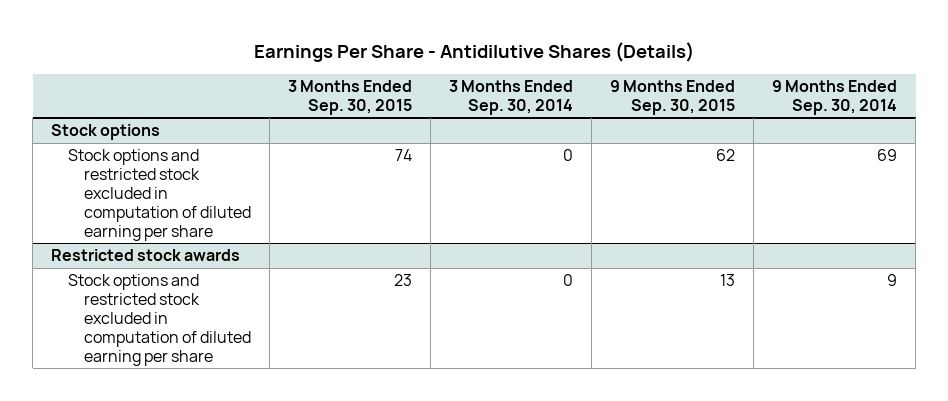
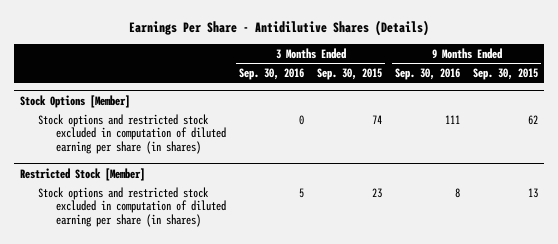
[449,79,574,115] 3 Months Ended Sep. 30, 2014 -> none
[772,79,898,115] 9 Months Ended Sep. 30, 2014 -> none
none -> [239,68,305,81] Sep. 30, 2016
none -> [395,68,461,81] Sep. 30, 2016
[51,124,161,141] Stock options -> [20,94,131,108] Stock Options [Member]
[67,149,252,242] Stock options and restricted stock excluded in computation of diluted earning per share -> [38,113,227,154] Stock options and restricted stock excluded in computation of diluted earning per share (in shares)
[51,249,241,262] Restricted stock awards -> [20,167,146,181] Restricted Stock [Member]
[67,274,252,367] Stock options and restricted stock excluded in computation of diluted earning per share -> [38,186,227,227] Stock options and restricted stock excluded in computation of diluted earning per share (in shares)

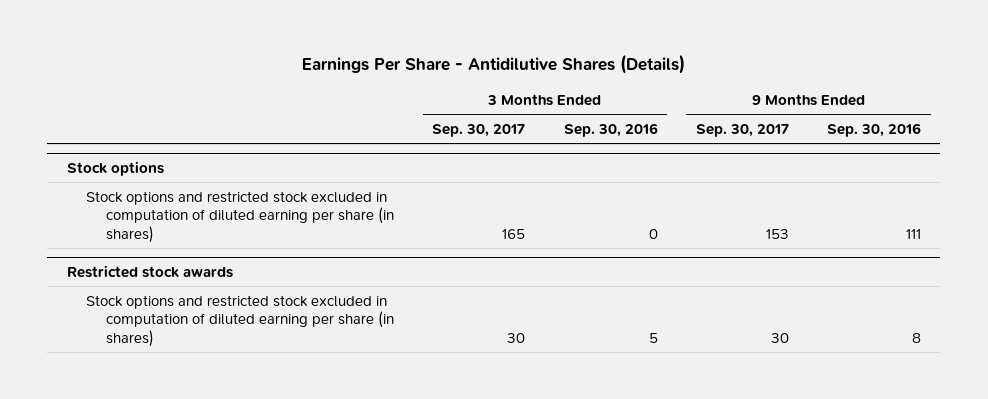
[317,68,383,81] Sep. 30, 2015 -> none
[472,68,538,81] Sep. 30, 2015 -> none
none -> [432,123,526,137] Sep. 30, 2017
none -> [695,123,789,137] Sep. 30, 2017
[20,94,131,108] Stock Options [Member] -> [66,160,164,176] Stock options
[20,167,146,181] Restricted Stock [Member] -> [66,264,233,278] Restricted stock awards

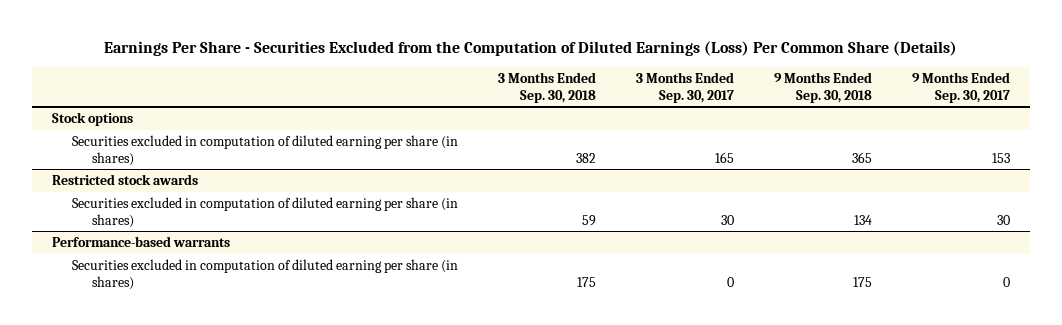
[301,54,685,75] Earnings Per Share - Antidilutive Shares (Details) -> [103,41,957,57] Earnings Per Share - Securities Excluded from the Computation of Diluted Earnings (Loss) Per Common Share (Details)
[563,122,658,137] Sep. 30, 2016 -> none
[827,122,922,137] Sep. 30, 2016 -> none
none -> [498,72,597,103] 3 Months Ended Sep. 30, 2018
none -> [773,72,872,103] 9 Months Ended Sep. 30, 2018
[86,190,394,243] Stock options and restricted stock excluded in computation of diluted earning per share (in shares) -> [72,135,459,166] Securities excluded in computation of diluted earning per share (in shares)
[86,294,394,347] Stock options and restricted stock excluded in computation of diluted earning per share (in shares) -> [72,197,459,228] Securities excluded in computation of diluted earning per share (in shares)
none -> [52,236,231,248] Performance-based warrants
none -> [72,259,459,290] Securities excluded in computation of diluted earning per share (in shares)

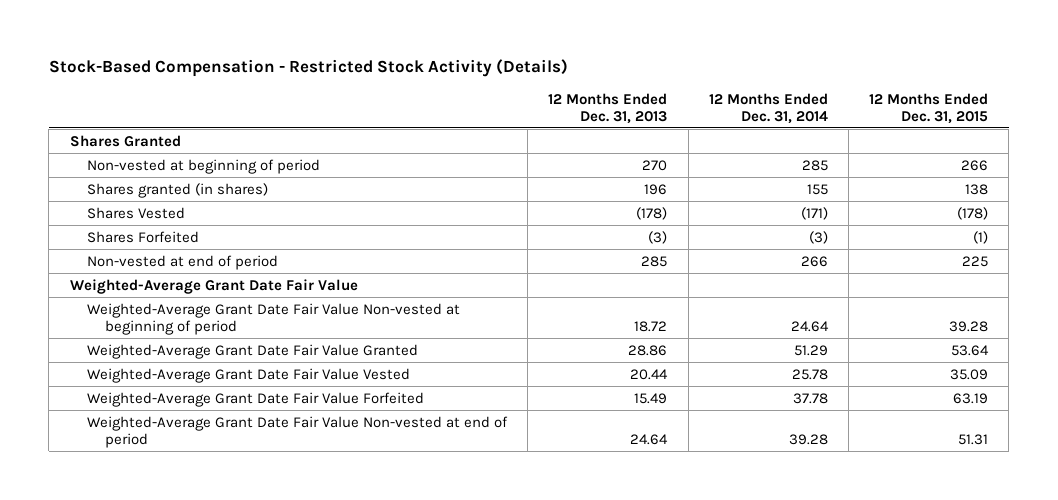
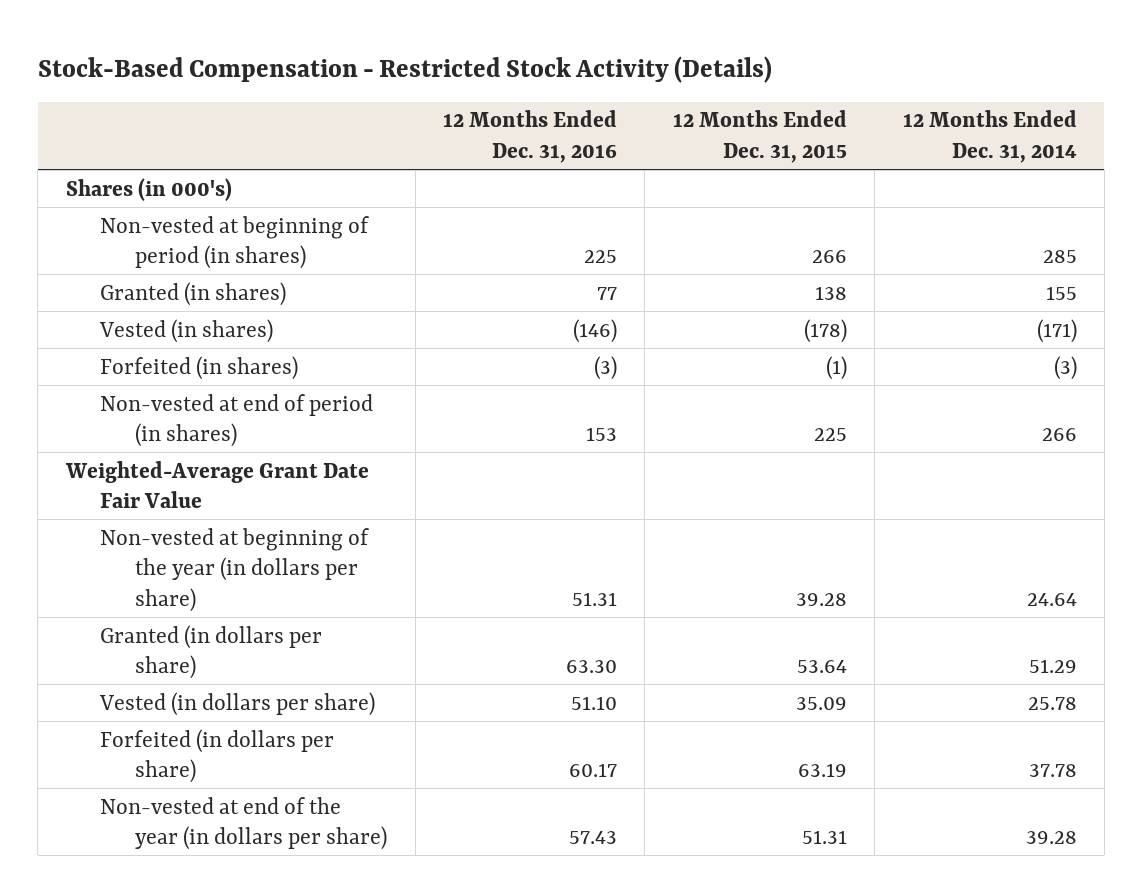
[548,92,668,124] 12 Months Ended Dec. 31, 2013 -> none
none -> [442,110,617,163] 12 Months Ended Dec. 31, 2016
[69,134,181,147] Shares Granted -> [65,177,232,201] Shares (in 000's)
[87,158,321,174] Non-vested at beginning of period -> [100,215,370,270] Non-vested at beginning of period (in shares)
[87,182,269,198] Shares granted (in shares) -> [100,281,287,306] Granted (in shares)
[87,206,186,219] Shares Vested -> [99,318,274,343] Vested (in shares)
[87,230,200,243] Shares Forfeited -> [100,355,299,380] Forfeited (in shares)
[87,254,279,270] Non-vested at end of period -> [100,393,374,448] Non-vested at end of period (in shares)
[87,302,461,335] Weighted-Average Grant Date Fair Value Non-vested at beginning of period -> [100,527,370,612] Non-vested at beginning of the year (in dollars per share)
[87,343,419,359] Weighted-Average Grant Date Fair Value Granted -> [100,624,323,680] Granted (in dollars per share)
[87,367,411,383] Weighted-Average Grant Date Fair Value Vested -> [99,691,376,716] Vested (in dollars per share)
[87,391,425,407] Weighted-Average Grant Date Fair Value Forfeited -> [100,728,335,784] Forfeited (in dollars per share)
[87,415,509,448] Weighted-Average Grant Date Fair Value Non-vested at end of period -> [100,796,388,851] Non-vested at end of the year (in dollars per share)

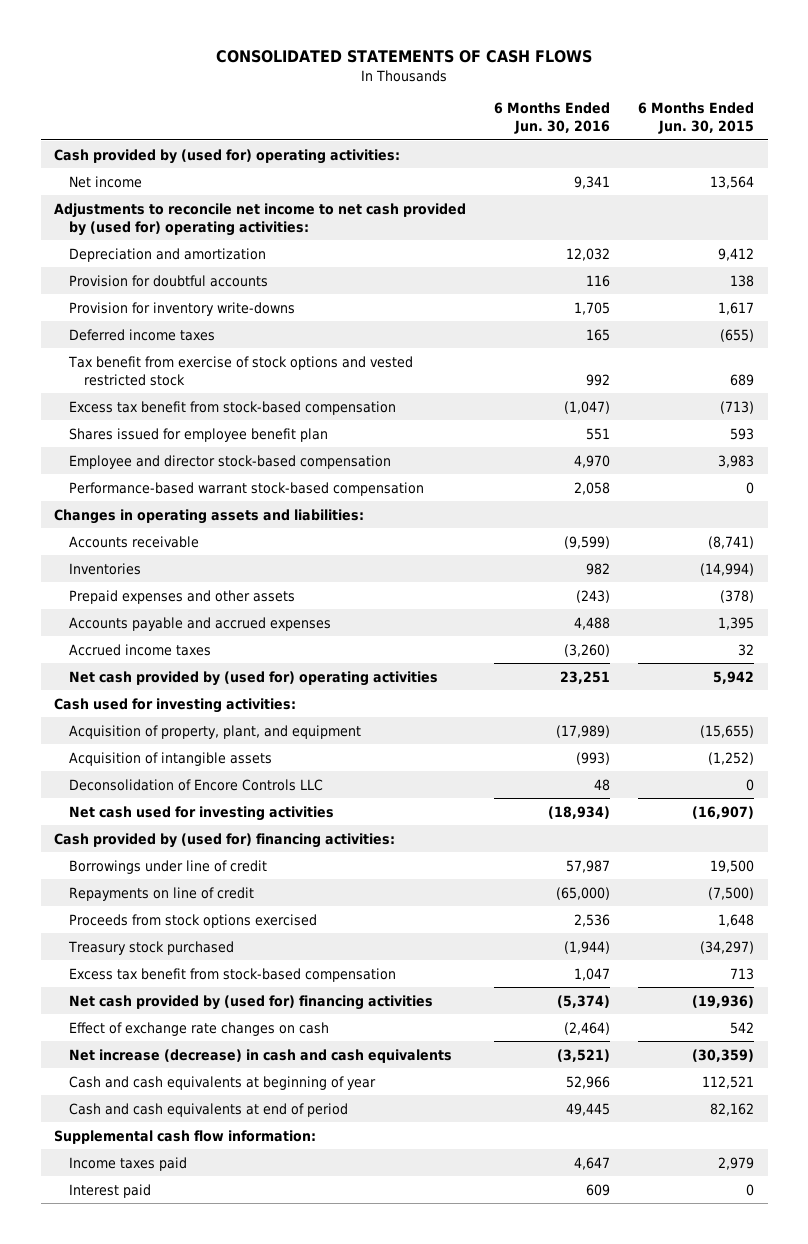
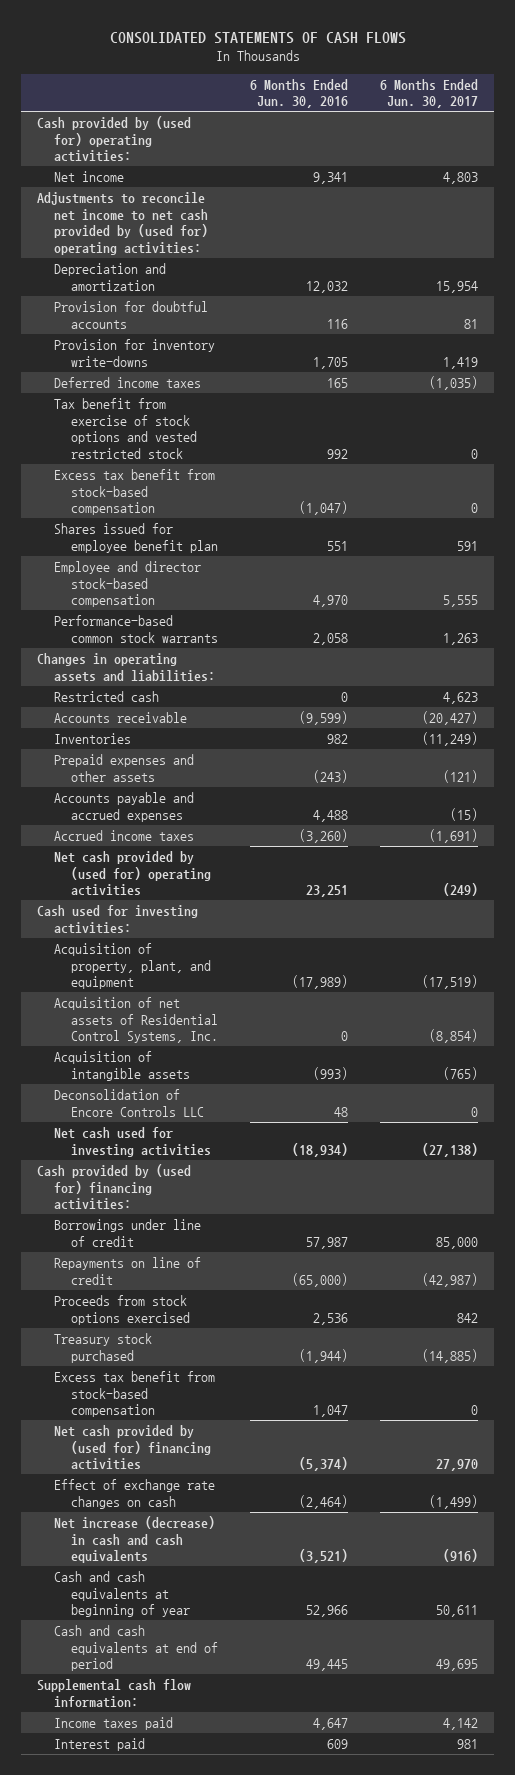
[637,102,754,135] 6 Months Ended Jun. 30, 2015 -> none
none -> [379,78,478,109] 6 Months Ended Jun. 30, 2017
[69,481,425,496] Performance-based warrant stock-based compensation -> [53,614,218,643] Performance-based common stock warrants
none -> [53,690,159,702] Restricted cash
none -> [53,996,218,1044] Acquisition of net assets of Residential Control Systems, Inc.

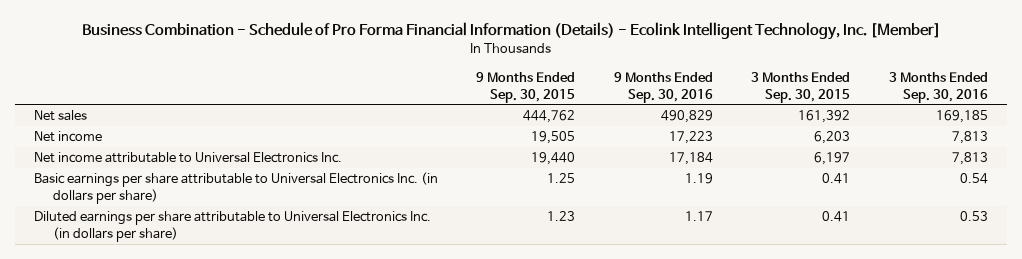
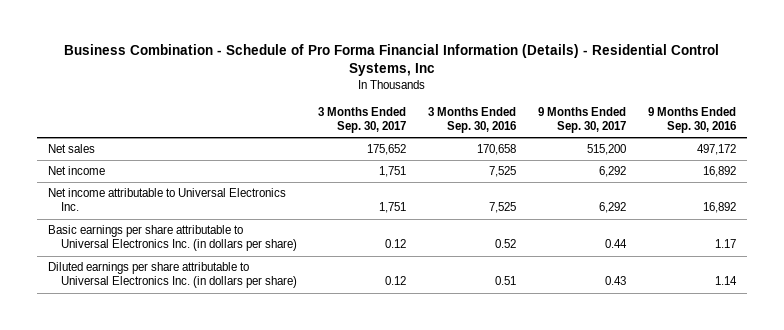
[81,22,941,41] Business Combination - Schedule of Pro Forma Financial Information (Details) - Ecolink Intelligent Technology, Inc. [Member] -> [63,44,719,77] Business Combination - Schedule of Pro Forma Financial Information (Details) - Residential Control Systems, Inc
[476,71,576,103] 9 Months Ended Sep. 30, 2015 -> none
[751,71,851,103] 3 Months Ended Sep. 30, 2015 -> none
none -> [318,106,407,133] 3 Months Ended Sep. 30, 2017
none -> [538,106,627,133] 9 Months Ended Sep. 30, 2017
[660,110,713,124] 490,829 -> [696,144,736,156] 497,172
[935,110,988,124] 169,185 -> [477,144,517,156] 170,658
[668,131,713,145] 17,223 -> [702,166,736,178] 16,892
[951,131,988,145] 7,813 -> [489,166,517,178] 7,525
[668,152,713,166] 17,184 -> [702,202,736,214] 16,892
[951,152,988,166] 7,813 -> [489,202,517,214] 7,525
[684,173,713,185] 1.19 -> [714,239,736,249] 1.17
[959,173,988,185] 0.54 -> [495,239,517,249] 0.52
[684,211,713,222] 1.17 -> [714,276,737,286] 1.14
[959,211,988,222] 0.53 -> [495,276,517,286] 0.51

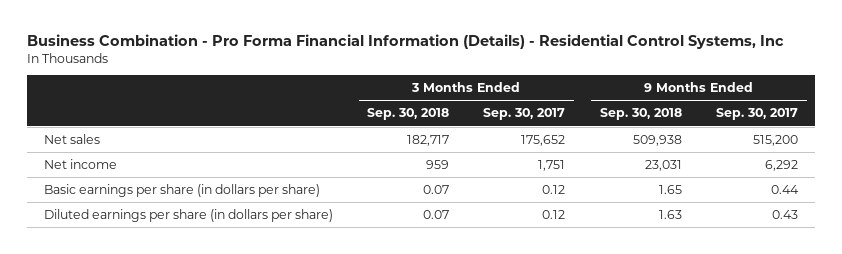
[63,44,719,77] Business Combination - Schedule of Pro Forma Financial Information (Details) - Residential Control Systems, Inc -> [26,33,784,49] Business Combination - Pro Forma Financial Information (Details) - Residential Control Systems, Inc
[428,106,517,133] 3 Months Ended Sep. 30, 2016 -> none
[647,106,736,133] 9 Months Ended Sep. 30, 2016 -> none
none -> [367,108,450,121] Sep. 30, 2018
none -> [599,108,682,121] Sep. 30, 2018
[48,188,287,212] Net income attributable to Universal Electronics Inc. -> none
[48,225,297,252] Basic earnings per share attributable to Universal Electronics Inc. (in dollars per share) -> [43,183,320,197] Basic earnings per share (in dollars per share)
[48,262,297,289] Diluted earnings per share attributable to Universal Electronics Inc. (in dollars per share) -> [43,208,333,222] Diluted earnings per share (in dollars per share)

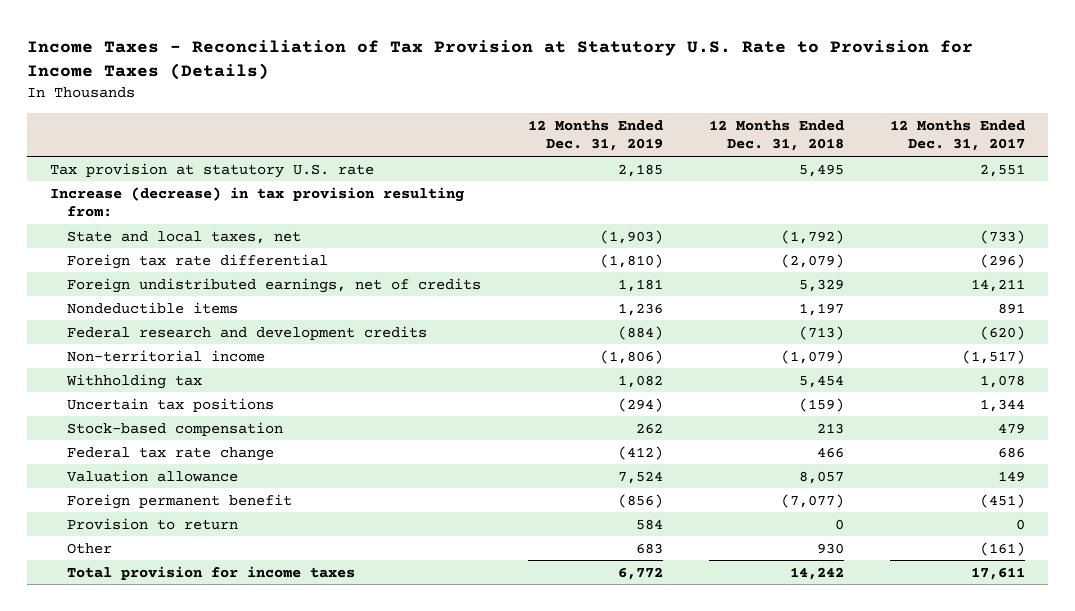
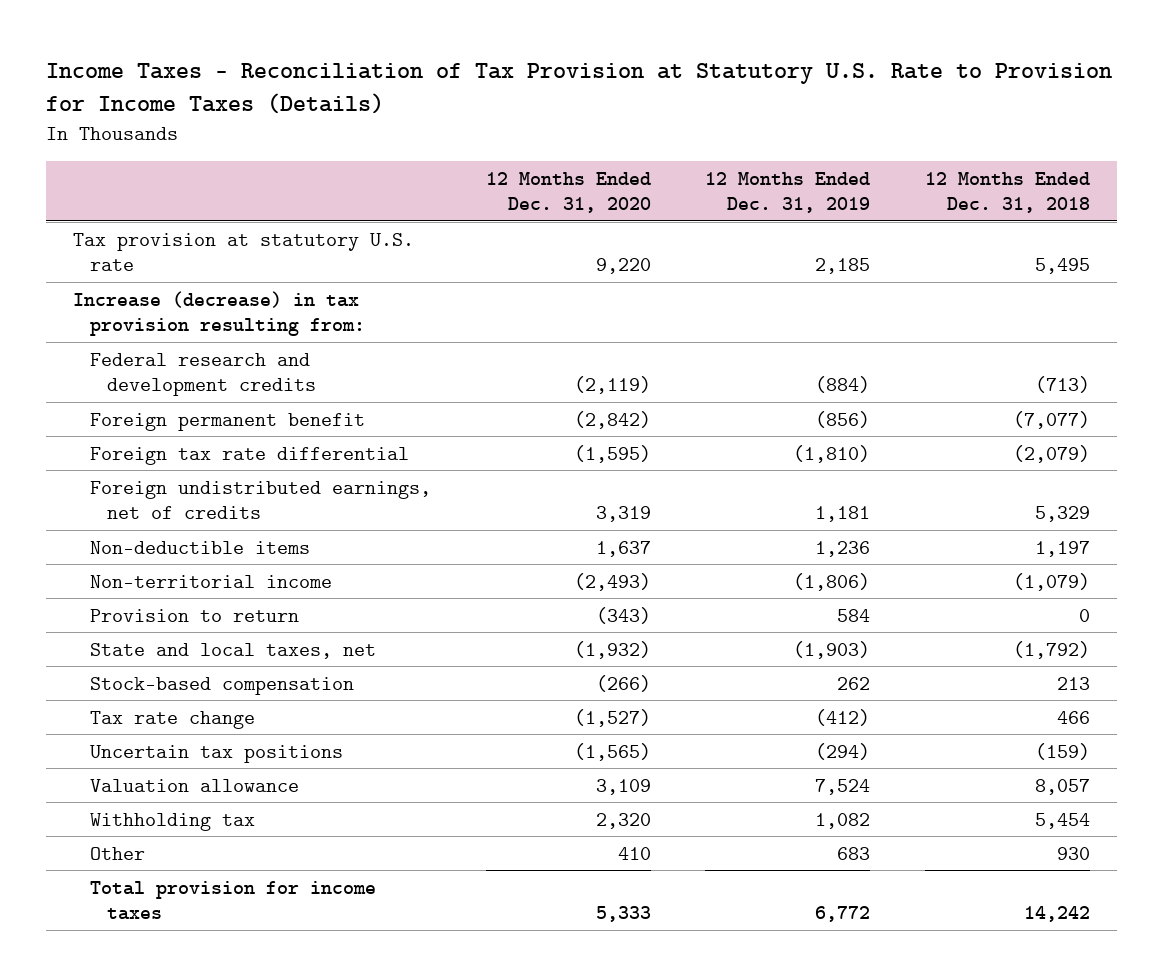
[890,119,1026,152] 12 Months Ended Dec. 31, 2017 -> none
none -> [485,171,651,213] 12 Months Ended Dec. 31, 2020
[67,325,428,340] Federal research and development credits -> [89,352,316,396] Federal research and development credits
[67,493,293,509] Foreign permanent benefit -> [89,412,365,431] Foreign permanent benefit
[67,301,239,314] Nondeductible items -> [89,540,310,554] Non-deductible items
[67,517,239,530] Provision to return -> [89,608,299,622] Provision to return
[67,230,302,244] State and local taxes, net -> [89,642,376,659] State and local taxes, net
[67,446,275,461] Federal tax rate change -> [89,710,255,729] Tax rate change
[67,397,275,412] Uncertain tax positions -> [89,744,343,763] Uncertain tax positions
[66,373,203,389] Withholding tax -> [89,812,255,831] Withholding tax

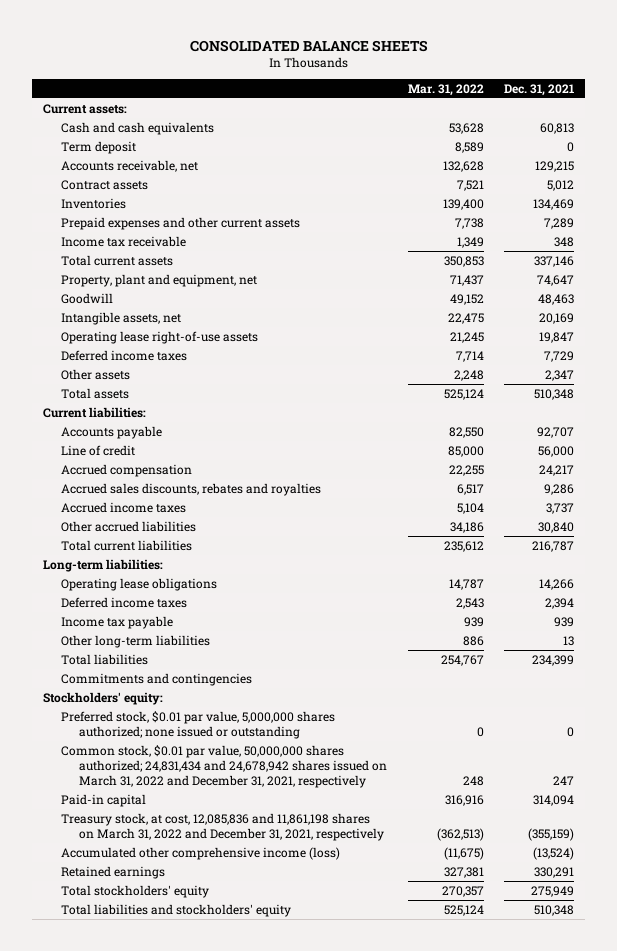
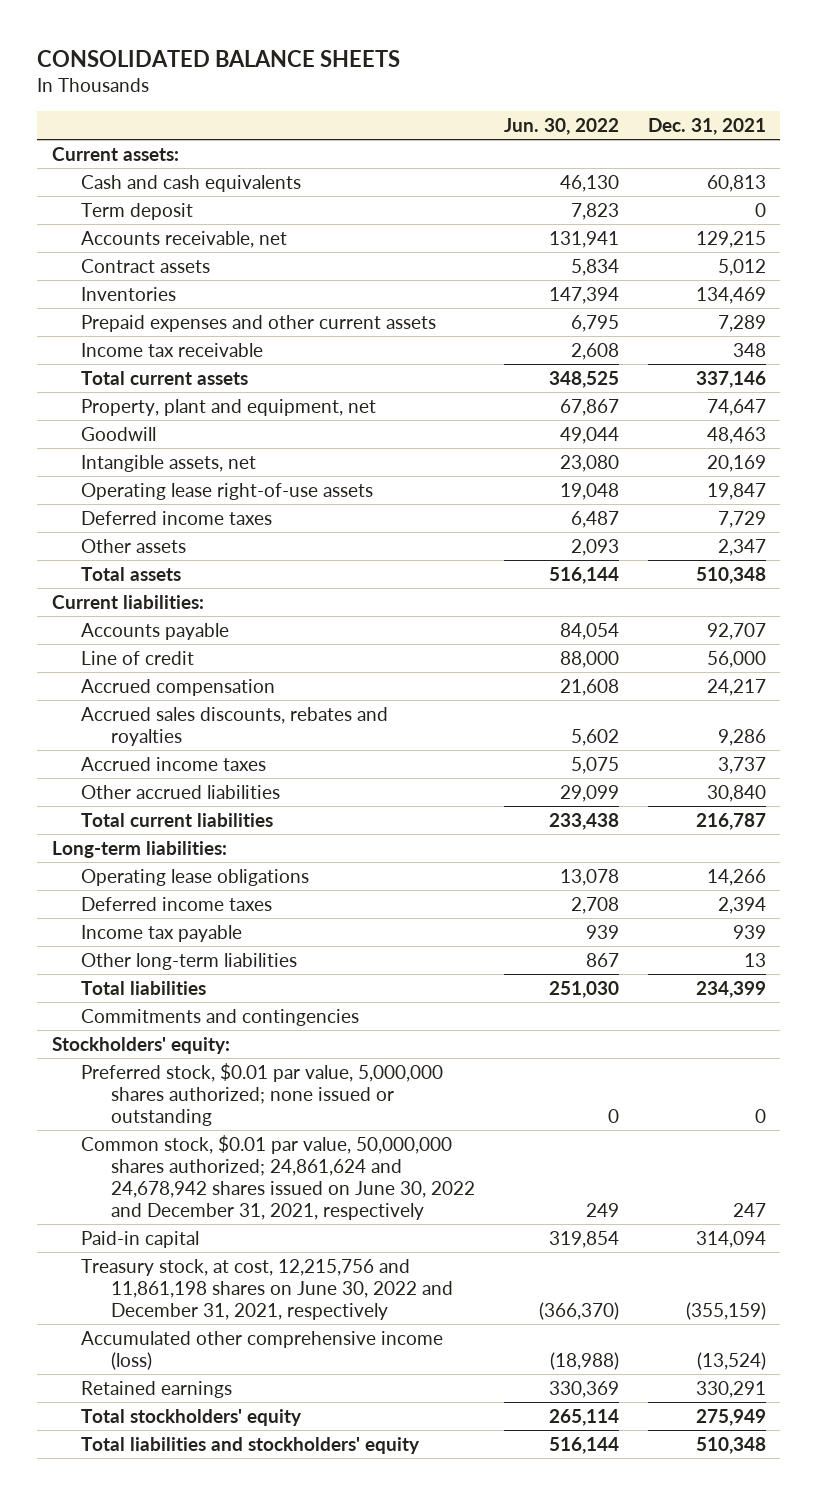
[407,83,484,96] Mar. 31, 2022 -> none
none -> [503,118,619,136] Jun. 30, 2022
[60,744,387,788] Common stock, $0.01 par value, 50,000,000 shares authorized; 24,831,434 and 24,678,942 shares issued on March 31, 2022 and December 31, 2021, respectively -> [81,1134,475,1220] Common stock, $0.01 par value, 50,000,000 shares authorized; 24,861,624 and 24,678,942 shares issued on June 30, 2022 and December 31, 2021, respectively
[60,812,384,841] Treasury stock, at cost, 12,085,836 and 11,861,198 shares on March 31, 2022 and December 31, 2021, respectively -> [81,1258,453,1320] Treasury stock, at cost, 12,215,756 and 11,861,198 shares on June 30, 2022 and December 31, 2021, respectively

